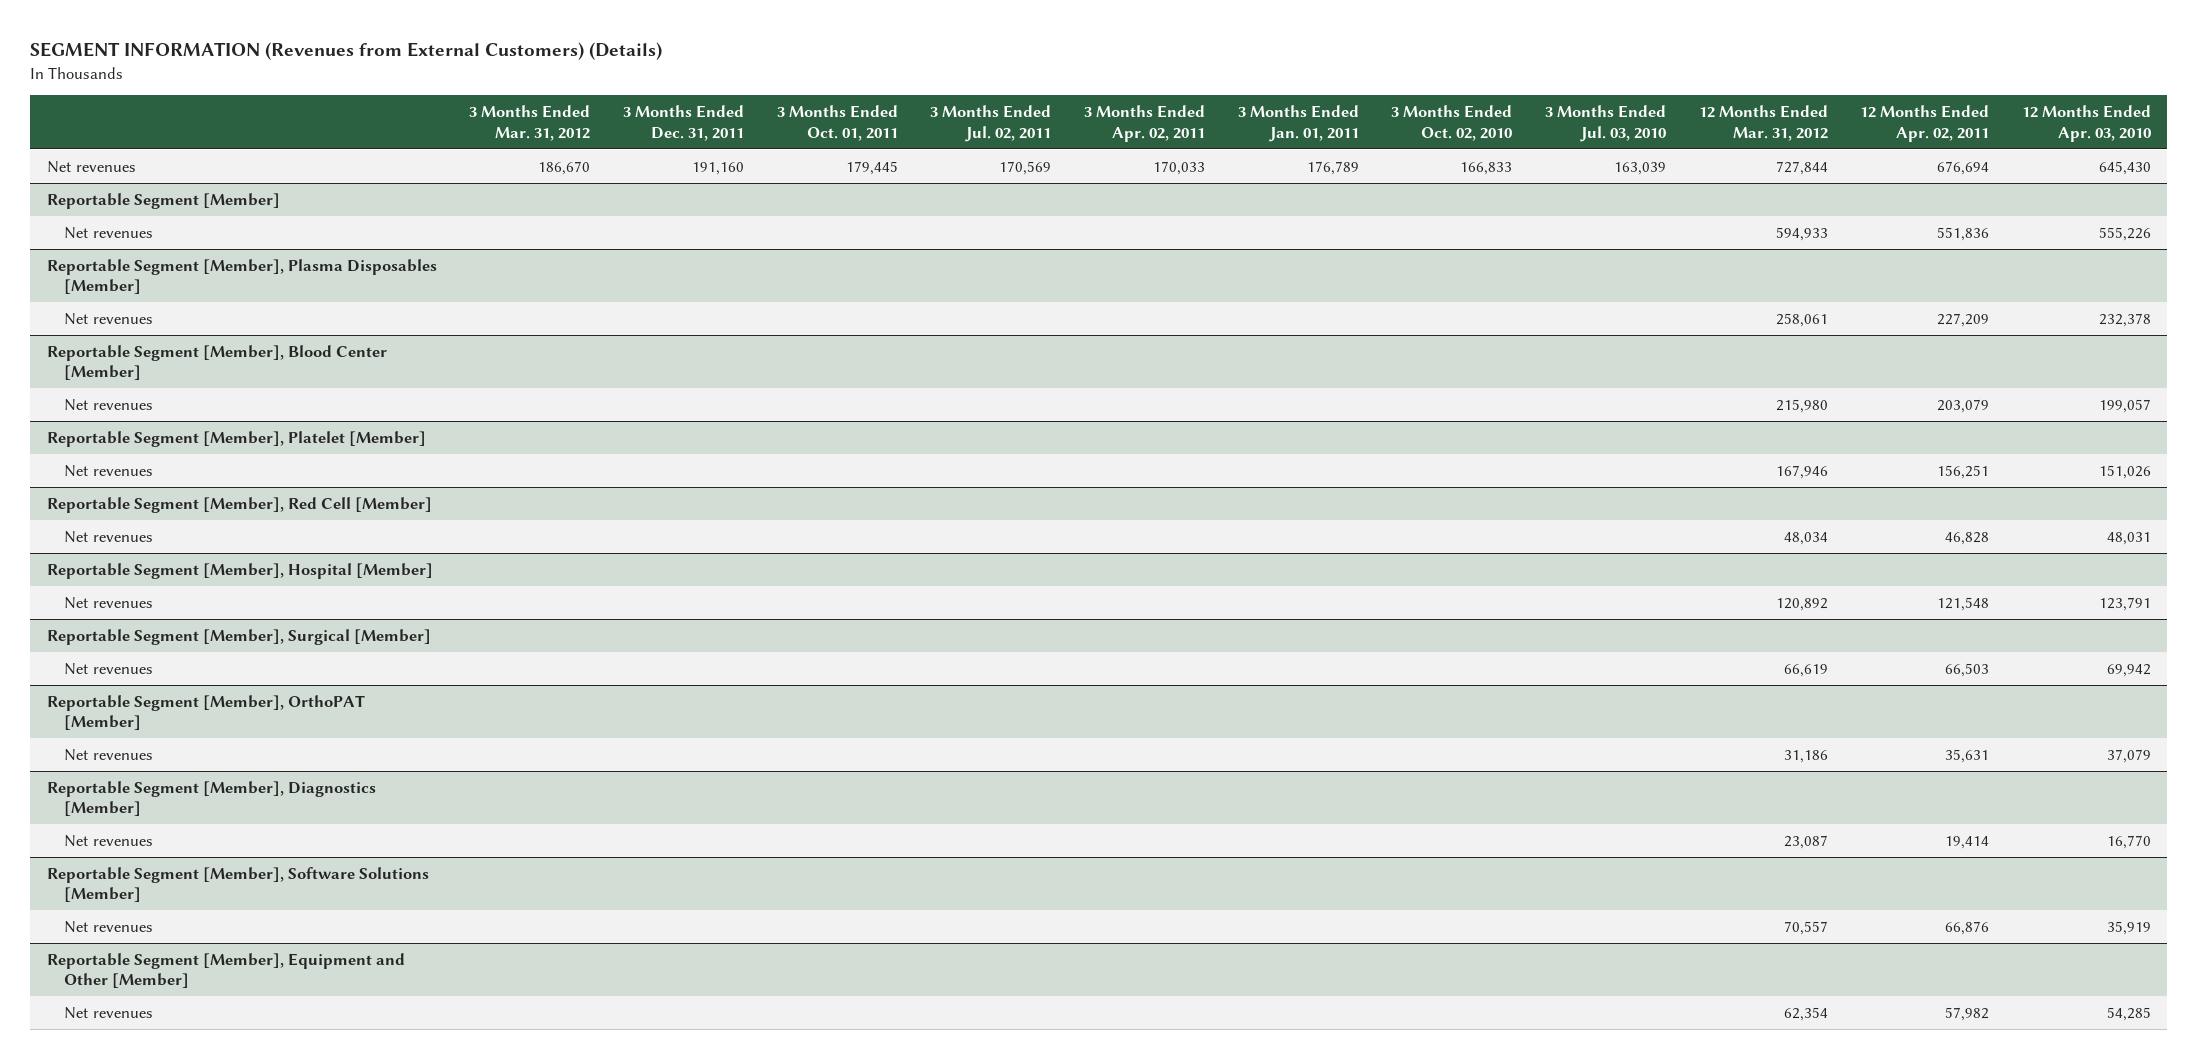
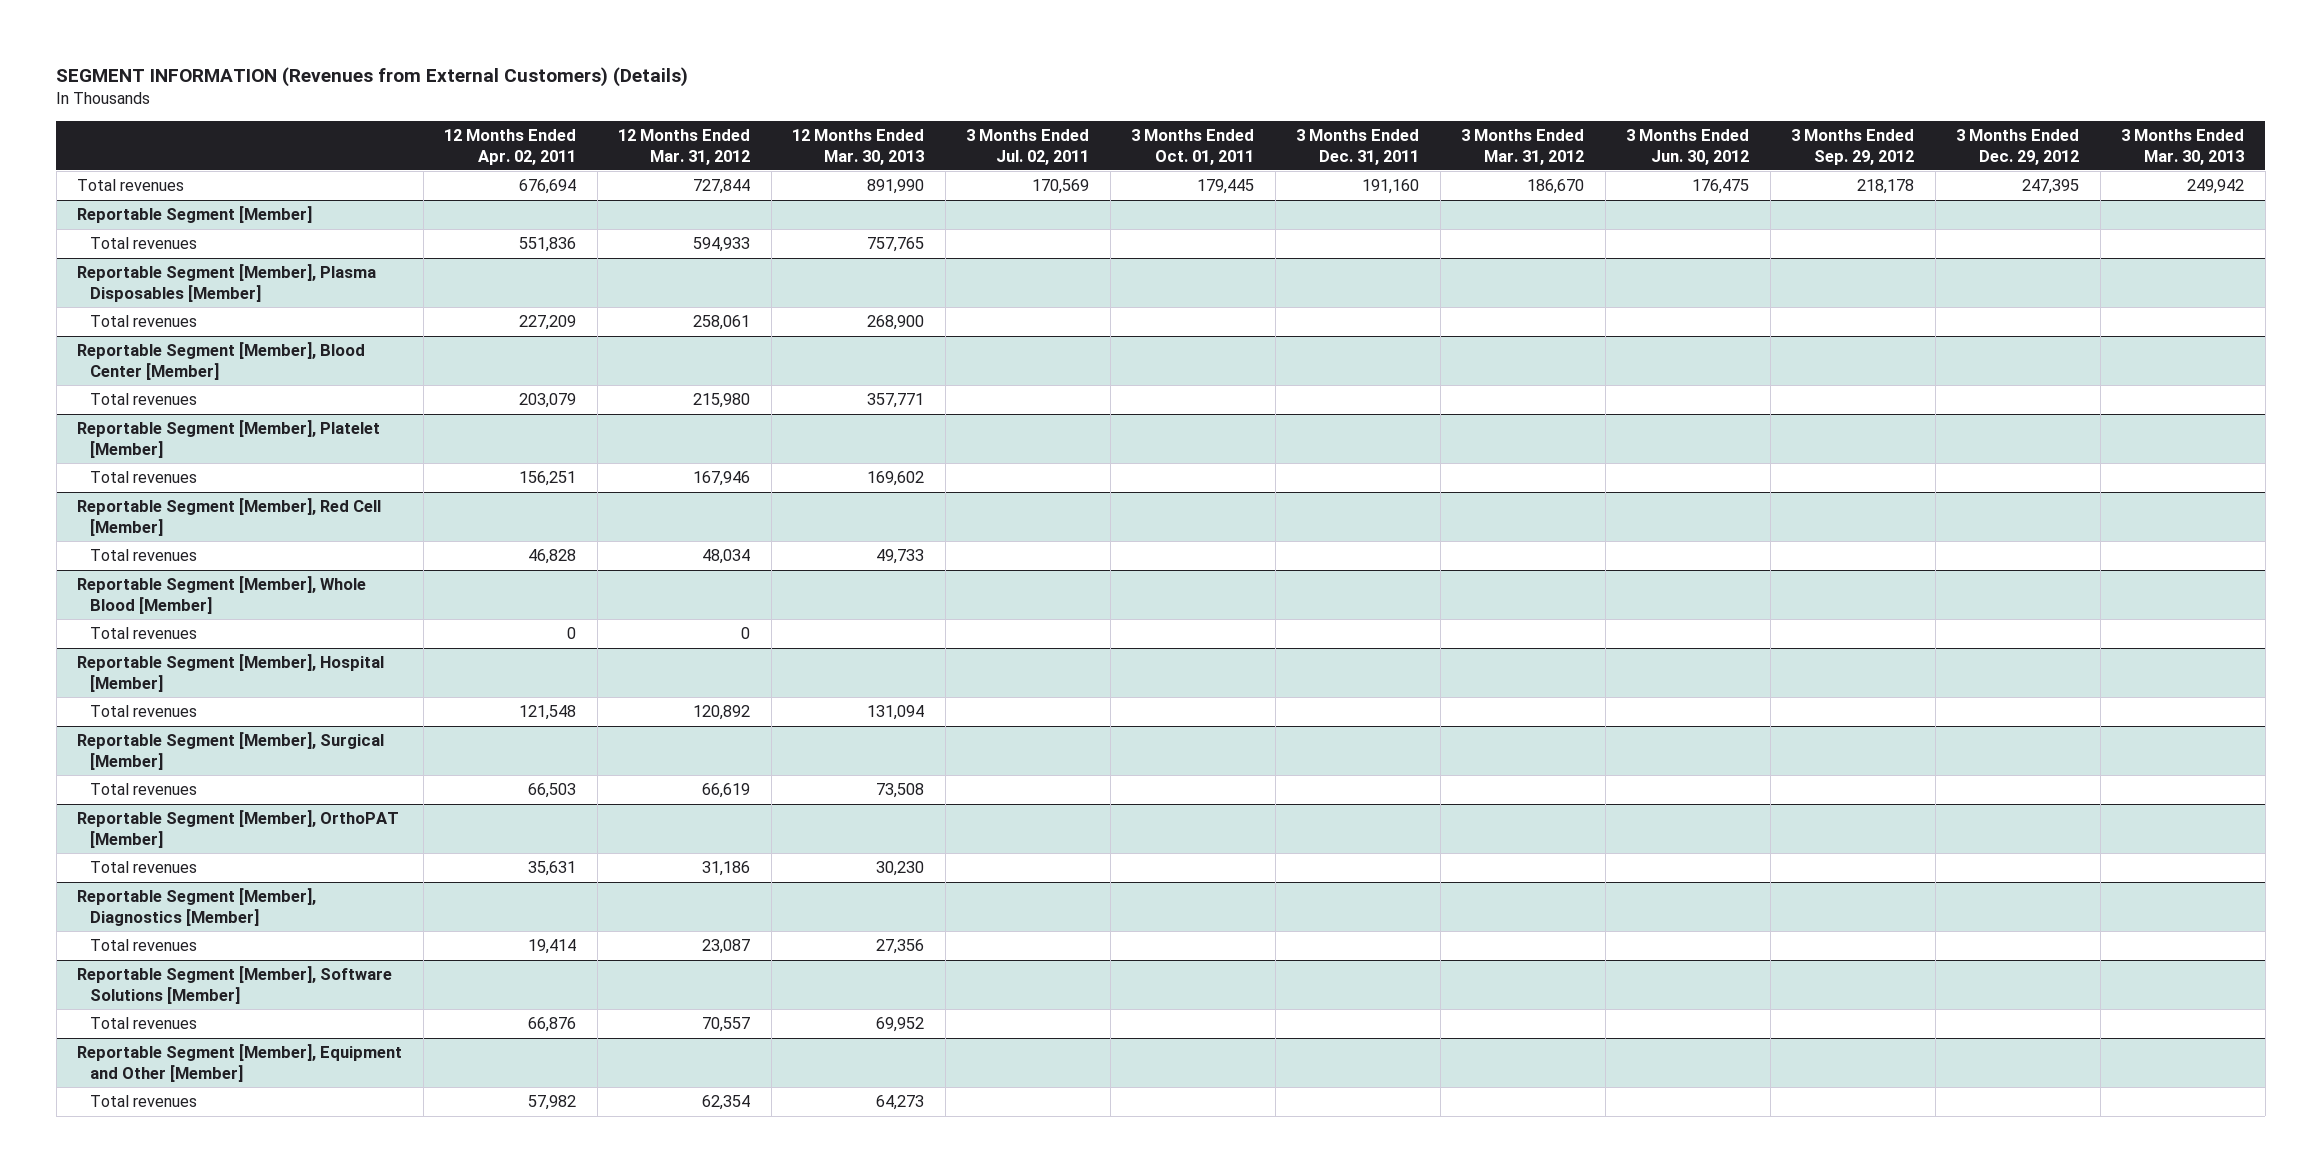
[1083,105,1205,142] 3 Months Ended Apr. 02, 2011 -> none
[1237,105,1359,142] 3 Months Ended Jan. 01, 2011 -> none
[1391,105,1513,141] 3 Months Ended Oct. 02, 2010 -> none
[1544,105,1666,142] 3 Months Ended Jul. 03, 2010 -> none
[2021,105,2151,142] 12 Months Ended Apr. 03, 2010 -> none
none -> [792,129,925,165] 12 Months Ended Mar. 30, 2013
none -> [1626,129,1750,165] 3 Months Ended Jun. 30, 2012
none -> [1791,129,1915,165] 3 Months Ended Sep. 29, 2012
none -> [1956,129,2080,165] 3 Months Ended Dec. 29, 2012
none -> [2121,129,2245,165] 3 Months Ended Mar. 30, 2013
[46,160,136,173] Net revenues -> [77,179,185,192] Total revenues
[63,226,153,239] Net revenues -> [89,237,197,250] Total revenues
[63,312,153,325] Net revenues -> [89,315,197,328] Total revenues
[63,398,153,411] Net revenues -> [89,393,197,406] Total revenues
[63,464,153,477] Net revenues -> [89,471,197,484] Total revenues
[63,530,153,543] Net revenues -> [89,549,197,562] Total revenues
none -> [77,576,367,614] Reportable Segment [Member], Whole Blood [Member]
none -> [89,627,197,640] Total revenues
[63,596,153,609] Net revenues -> [89,705,197,718] Total revenues
[63,662,153,675] Net revenues -> [89,783,197,796] Total revenues
[63,748,153,761] Net revenues -> [89,861,197,874] Total revenues
[63,834,153,847] Net revenues -> [89,939,197,952] Total revenues
[63,920,153,933] Net revenues -> [89,1017,197,1030] Total revenues
[63,1006,153,1019] Net revenues -> [89,1095,197,1108] Total revenues

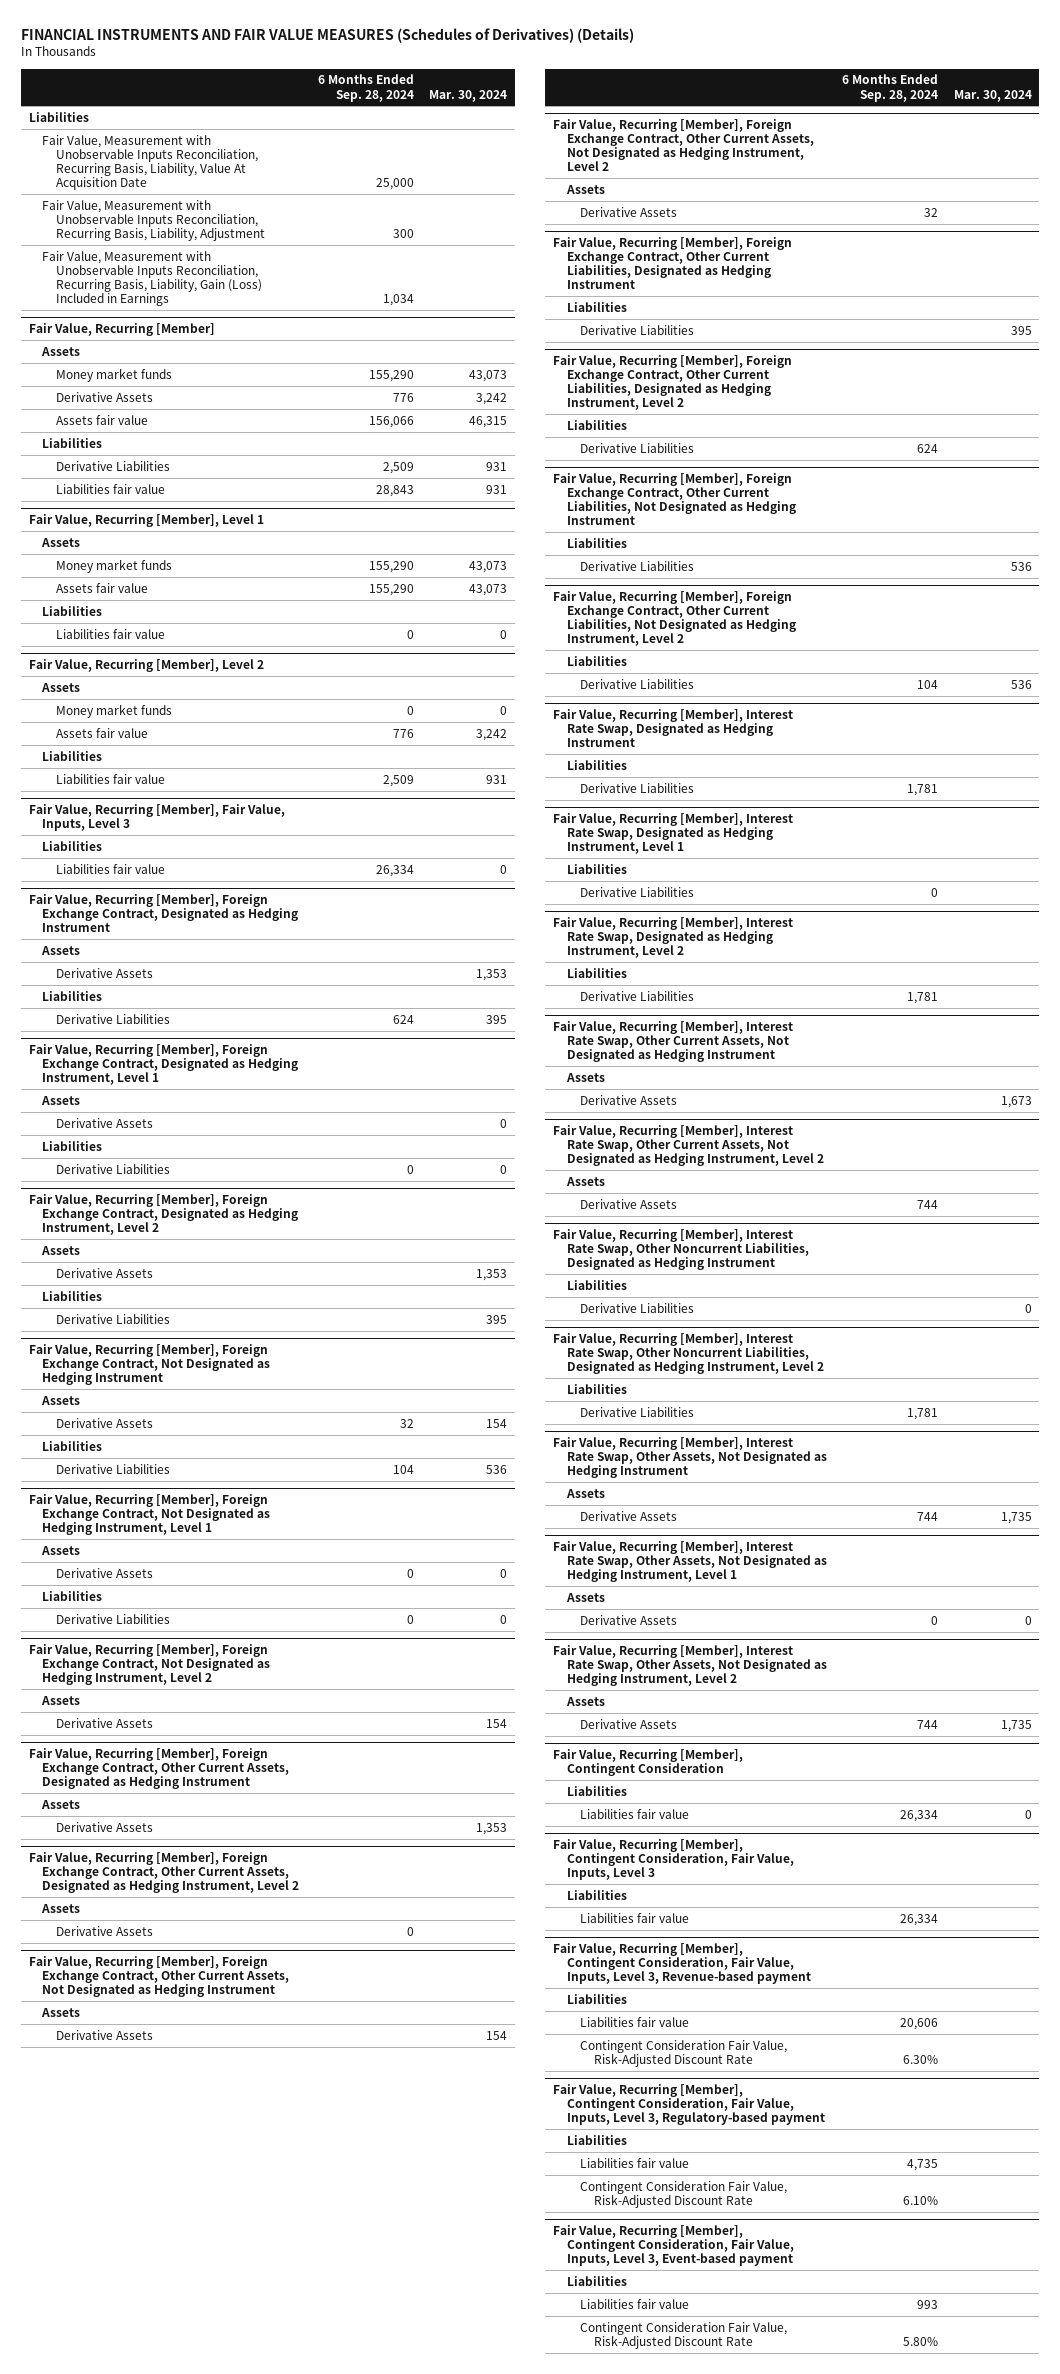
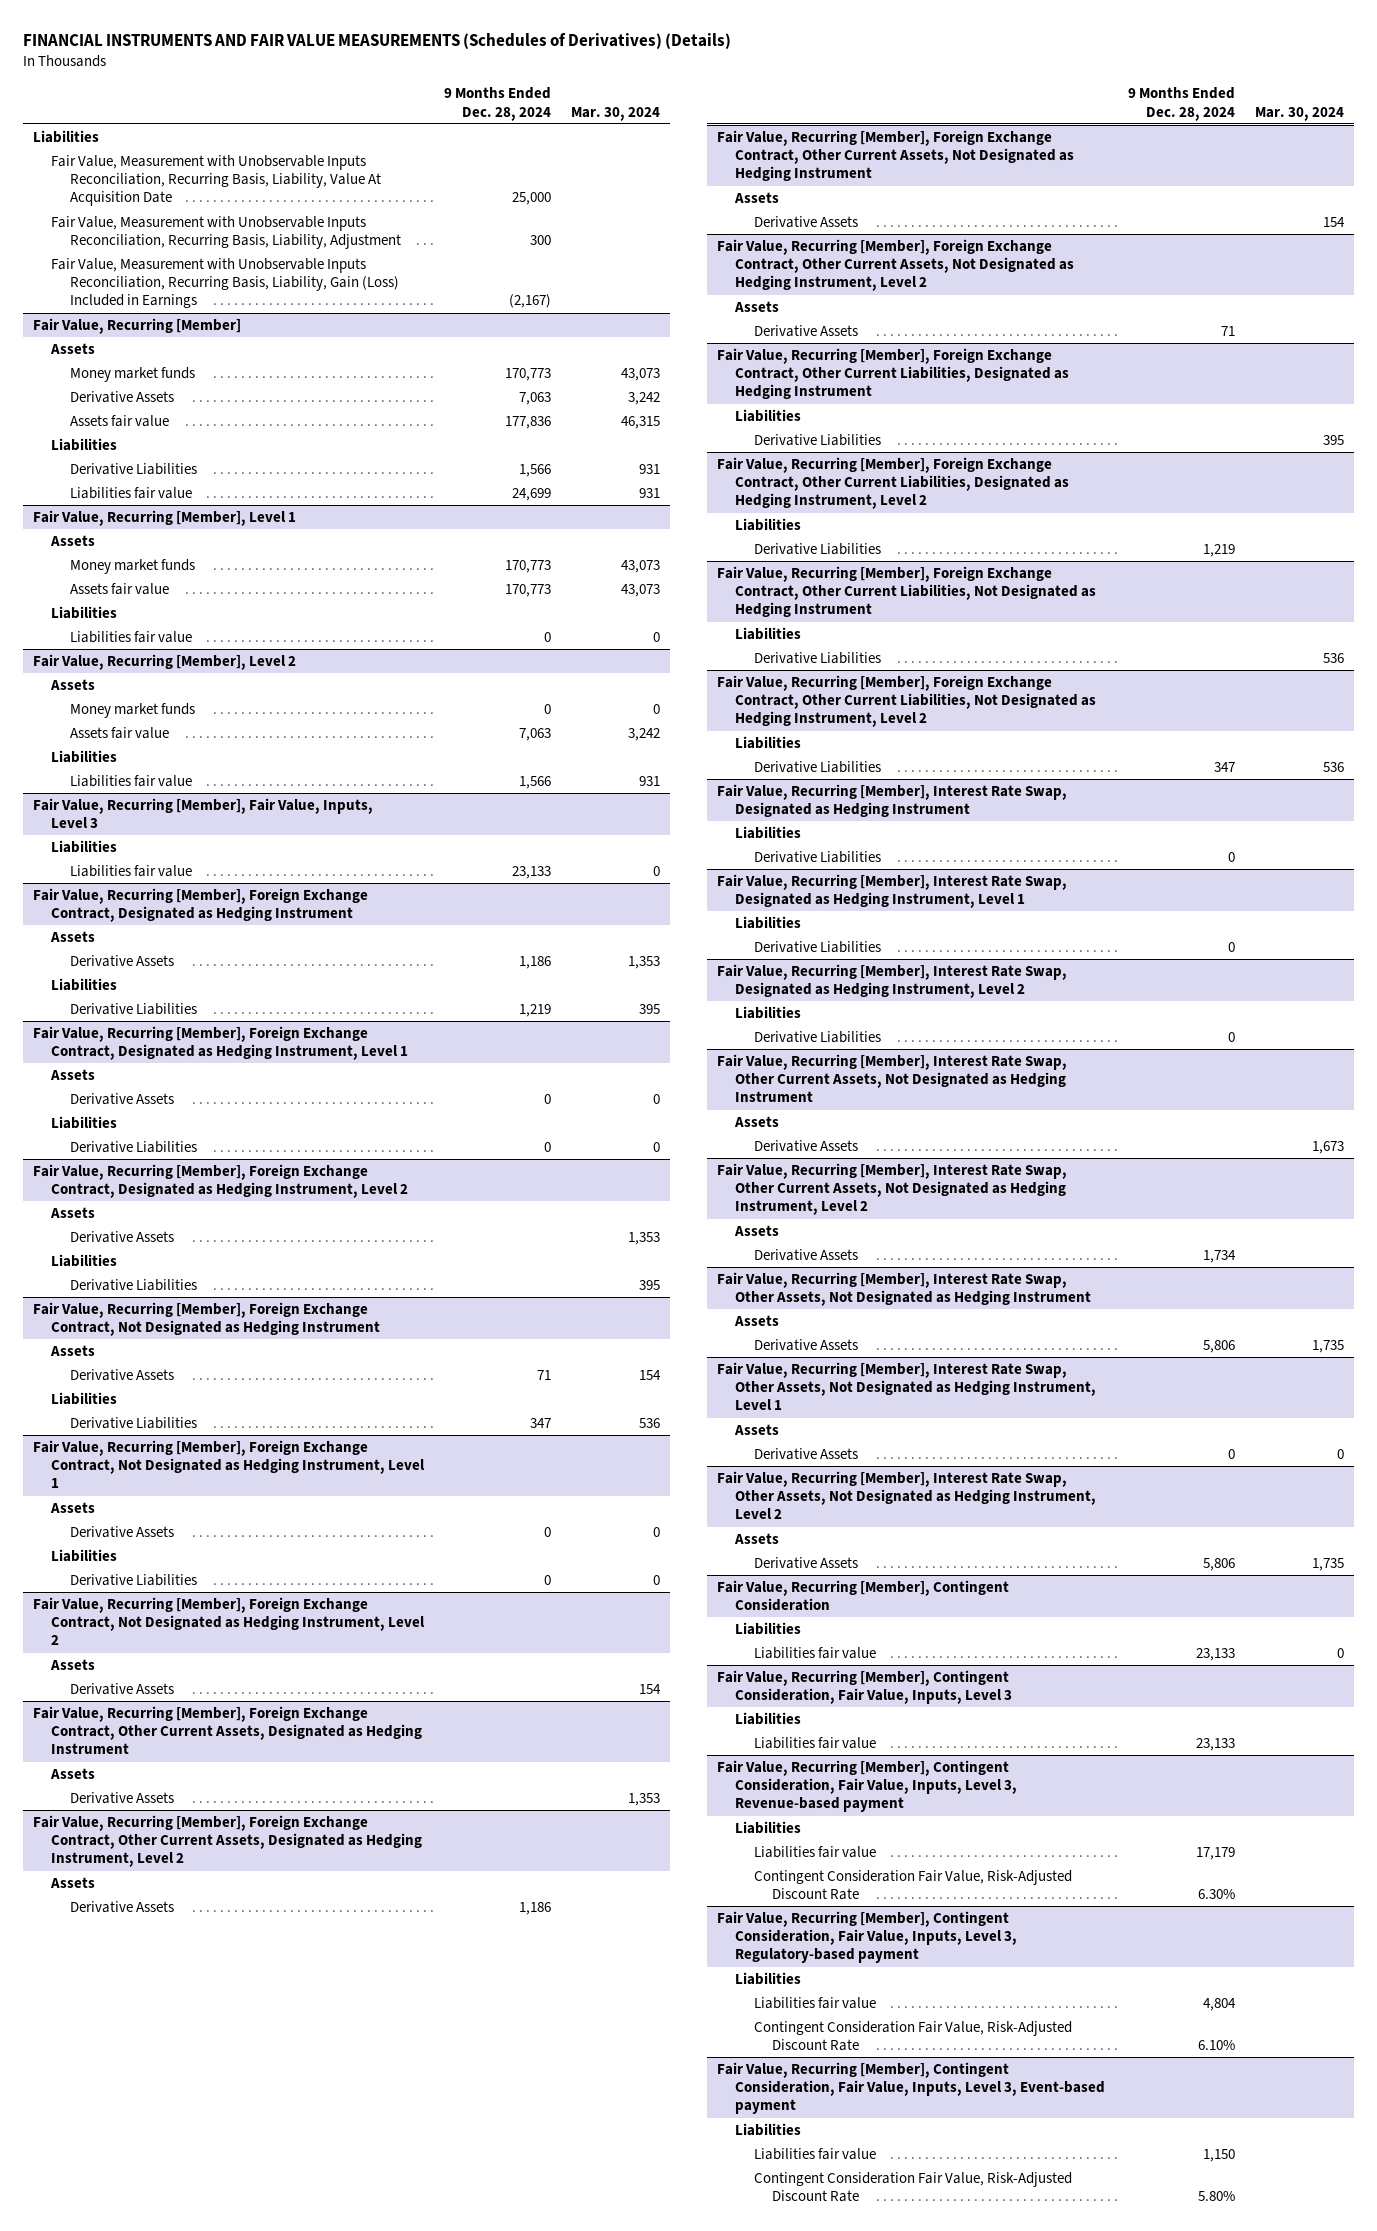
[20,27,634,43] FINANCIAL INSTRUMENTS AND FAIR VALUE MEASURES (Schedules of Derivatives) (Details) -> [22,33,731,50] FINANCIAL INSTRUMENTS AND FAIR VALUE MEASUREMENTS (Schedules of Derivatives) (Details)
[317,74,414,102] 6 Months Ended Sep. 28, 2024 -> none
none -> [444,87,552,121] 9 Months Ended Dec. 28, 2024
[553,1228,809,1270] Fair Value, Recurring [Member], Interest Rate Swap, Other Noncurrent Liabilities, Designated as Hedging Instrument -> none
[566,1279,627,1290] Liabilities -> none
[580,1302,695,1313] Derivative Liabilities -> none
[553,1332,824,1374] Fair Value, Recurring [Member], Interest Rate Swap, Other Noncurrent Liabilities, Designated as Hedging Instrument, Level 2 -> none
[566,1383,627,1394] Liabilities -> none
[580,1406,695,1417] Derivative Liabilities -> none

